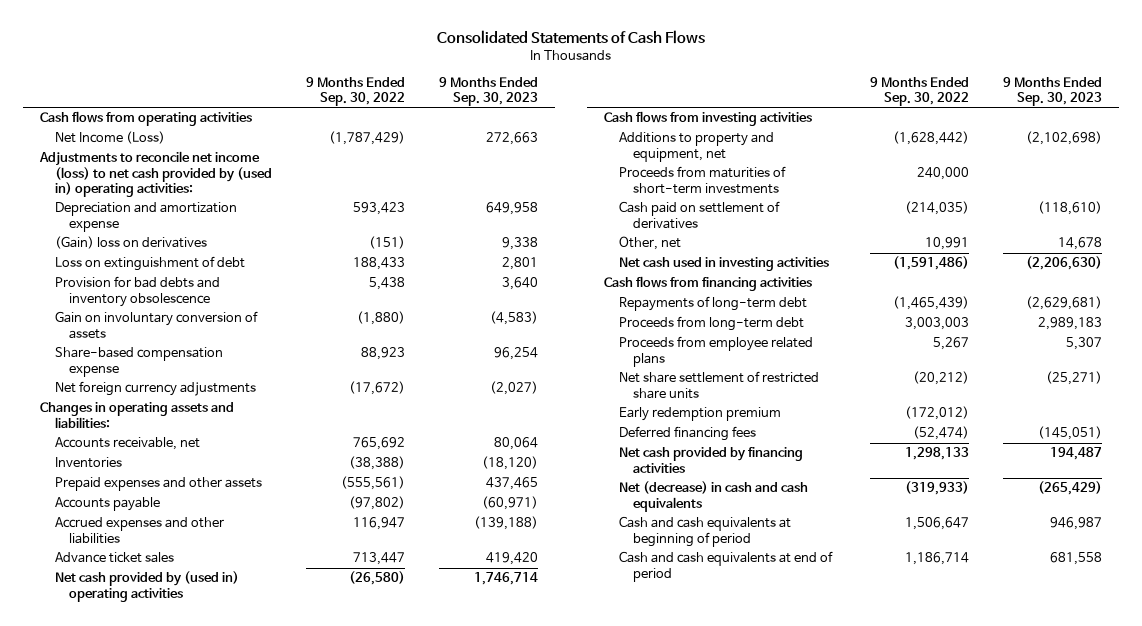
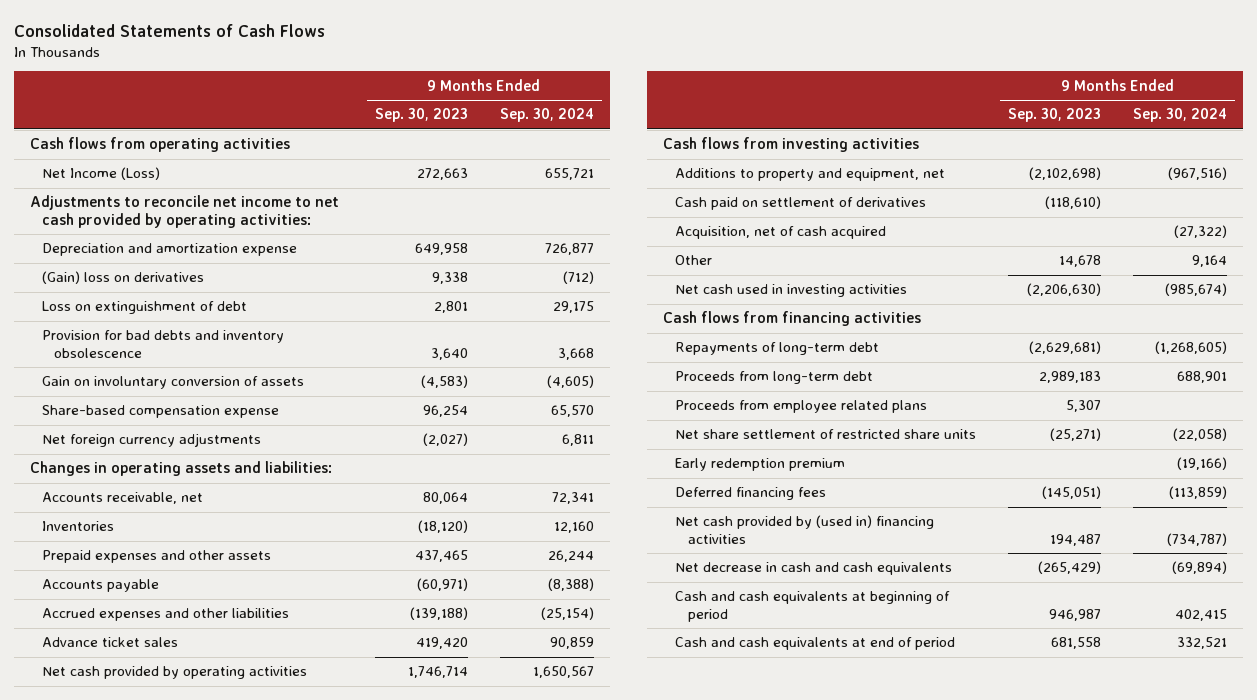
[305,76,405,107] 9 Months Ended Sep. 30, 2022 -> none
none -> [499,108,594,123] Sep. 30, 2024
[38,151,272,198] Adjustments to reconcile net income (loss) to net cash provided by (used in) operating activities: -> [29,195,339,229] Adjustments to reconcile net income to net cash provided by operating activities:
[54,571,239,602] Net cash provided by (used in) operating activities -> [41,666,307,680] Net cash provided by operating activities
[618,166,786,194] Proceeds from maturities of short-term investments -> none
none -> [675,226,887,240] Acquisition, net of cash acquired
[618,236,681,251] Other, net -> [675,255,713,266] Other
[618,447,803,473] Net cash provided by financing activities -> [675,515,935,545] Net cash provided by (used in) financing activities
[618,481,808,512] Net (decrease) in cash and cash equivalents -> [675,562,953,576] Net decrease in cash and cash equivalents

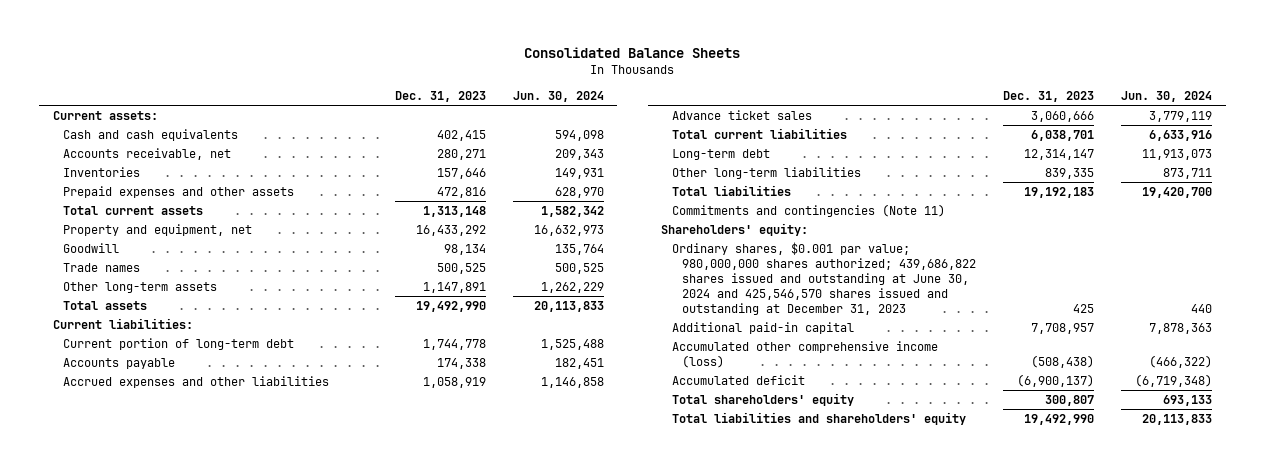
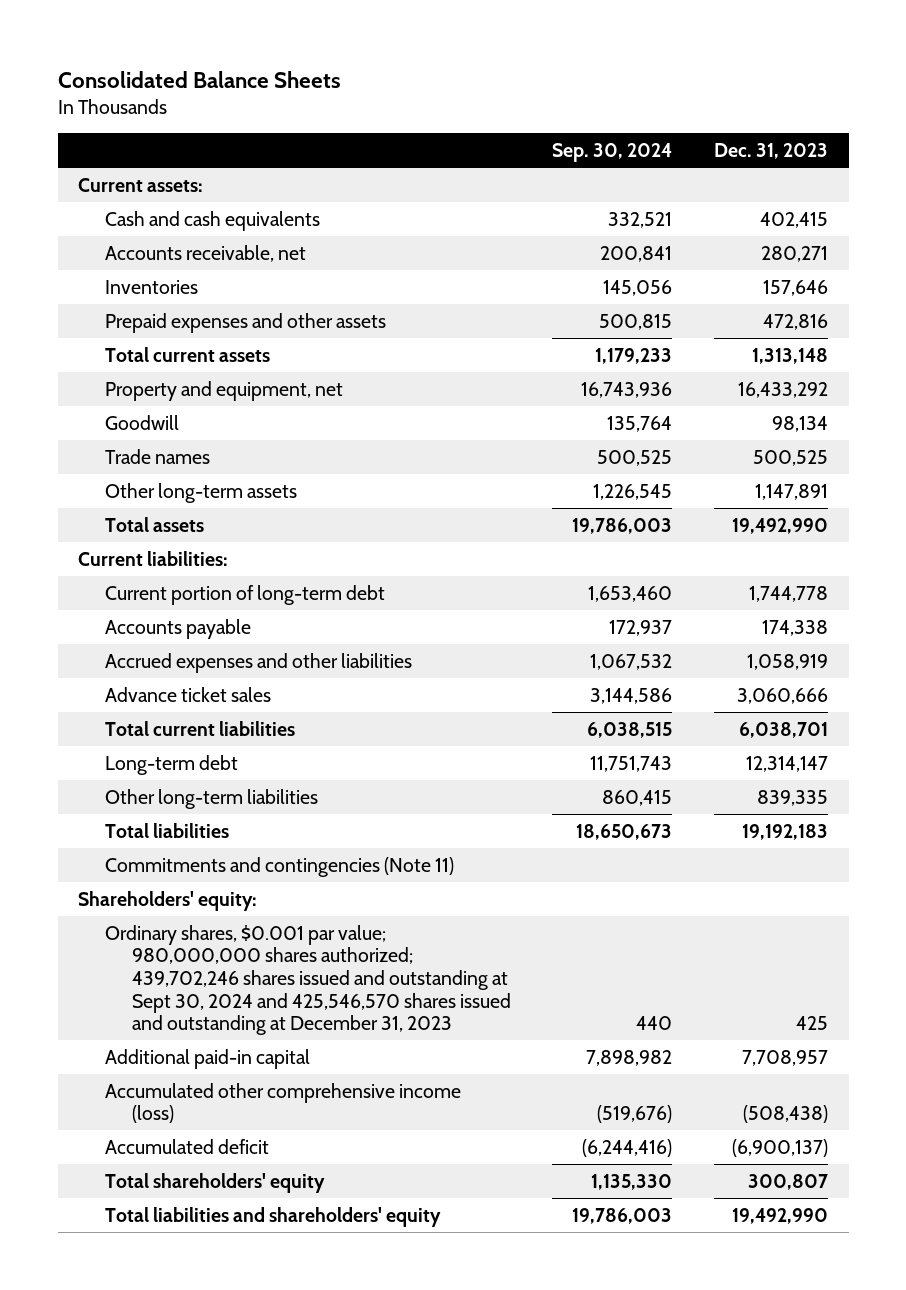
[512,91,604,103] Jun. 30, 2024 -> none
none -> [552,143,673,163] Sep. 30, 2024
[671,241,977,316] Ordinary shares, $0.001 par value; 980,000,000 shares authorized; 439,686,822 shares issued and outstanding at June 30, 2024 and 425,546,570 shares issued and outstanding at December 31, 2023 -> [105,924,511,1036] Ordinary shares, $0.001 par value; 980,000,000 shares authorized; 439,702,246 shares issued and outstanding at Sept 30, 2024 and 425,546,570 shares issued and outstanding at December 31, 2023

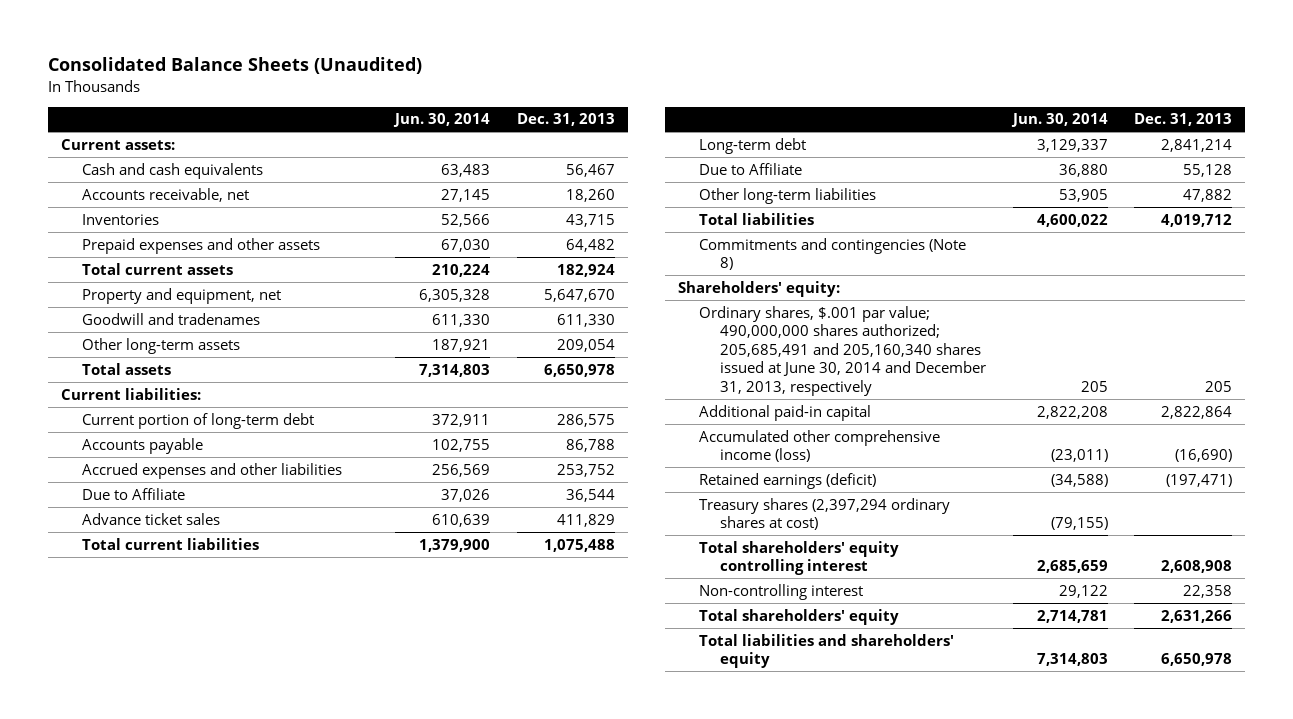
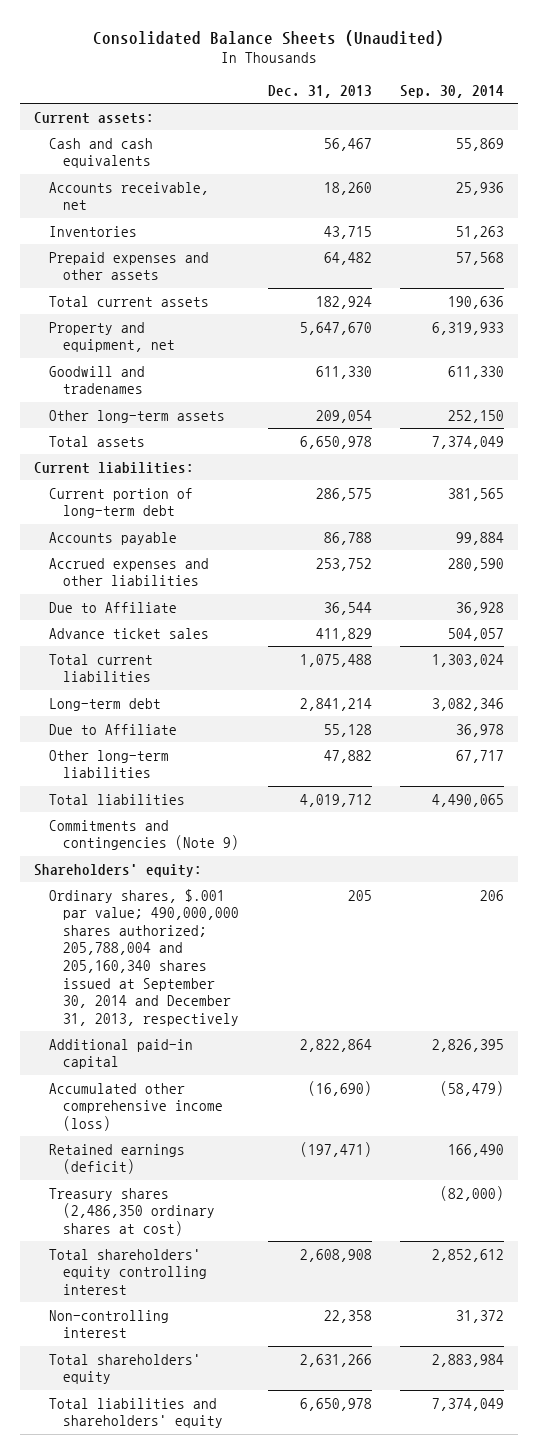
[393,113,491,128] Jun. 30, 2014 -> none
none -> [400,84,505,98] Sep. 30, 2014
[699,237,967,271] Commitments and contingencies (Note 8) -> [48,819,240,851] Commitments and contingencies (Note 9)
[699,305,987,396] Ordinary shares, $.001 par value; 490,000,000 shares authorized; 205,685,491 and 205,160,340 shares issued at June 30, 2014 and December 31, 2013, respectively -> [48,888,240,1026] Ordinary shares, $.001 par value; 490,000,000 shares authorized; 205,788,004 and 205,160,340 shares issued at September 30, 2014 and December 31, 2013, respectively
[699,497,951,531] Treasury shares (2,397,294 ordinary shares at cost) -> [48,1187,216,1236] Treasury shares (2,486,350 ordinary shares at cost)

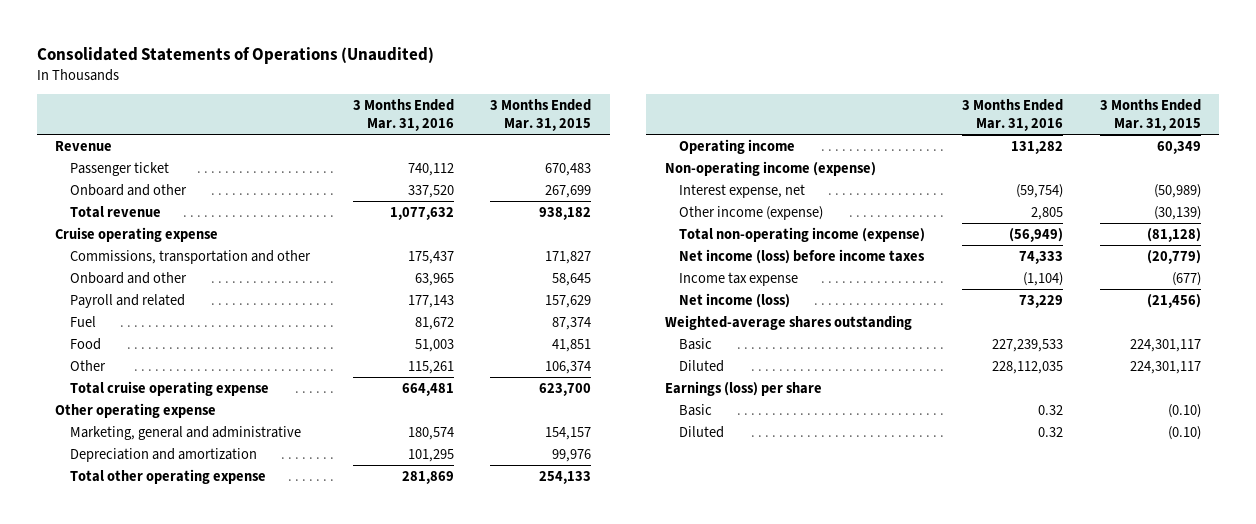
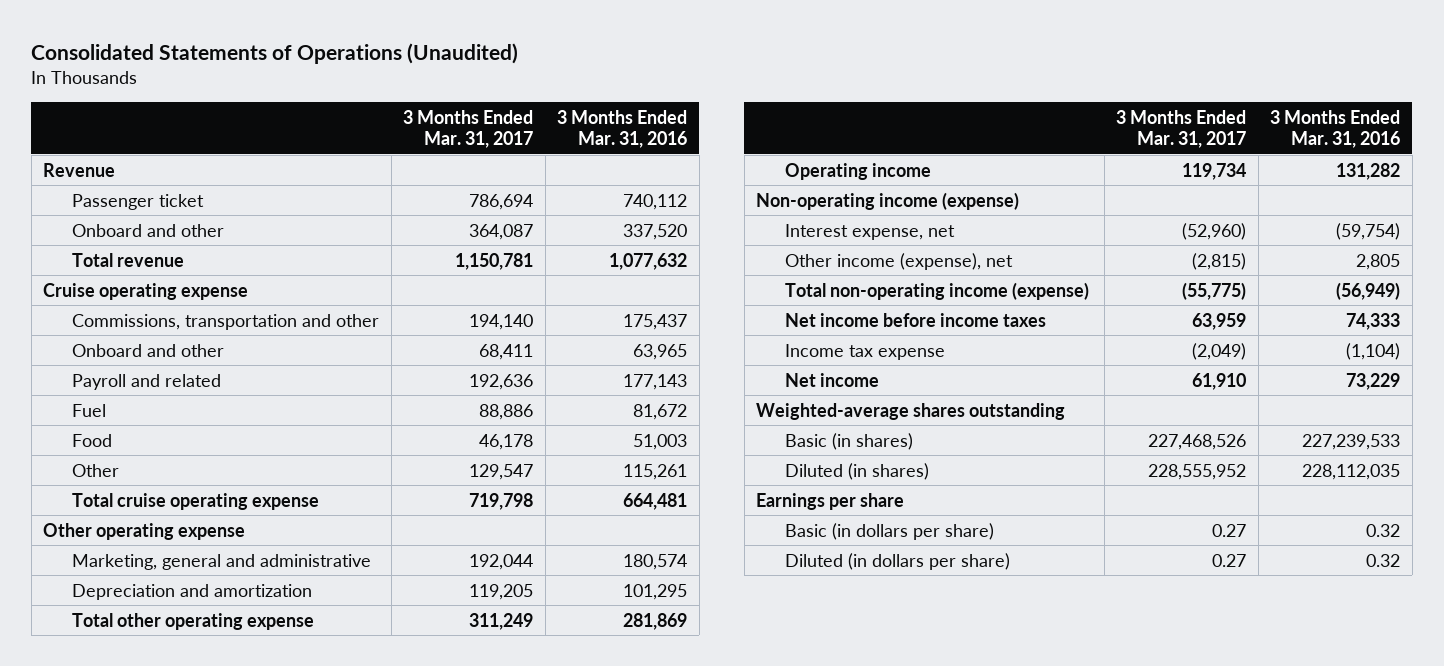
[490,99,592,132] 3 Months Ended Mar. 31, 2015 -> none
none -> [403,110,534,149] 3 Months Ended Mar. 31, 2017
[679,206,824,221] Other income (expense) -> [785,252,1014,270] Other income (expense), net
[679,249,926,265] Net income (loss) before income taxes -> [785,312,1047,327] Net income before income taxes
[679,293,791,309] Net income (loss) -> [785,372,880,387] Net income
[679,338,713,351] Basic -> [785,432,914,450] Basic (in shares)
[679,360,725,373] Diluted -> [785,462,930,480] Diluted (in shares)
[664,381,822,397] Earnings (loss) per share -> [756,492,905,510] Earnings per share
[679,404,713,417] Basic -> [785,522,995,540] Basic (in dollars per share)
[679,426,725,439] Diluted -> [785,552,1011,570] Diluted (in dollars per share)

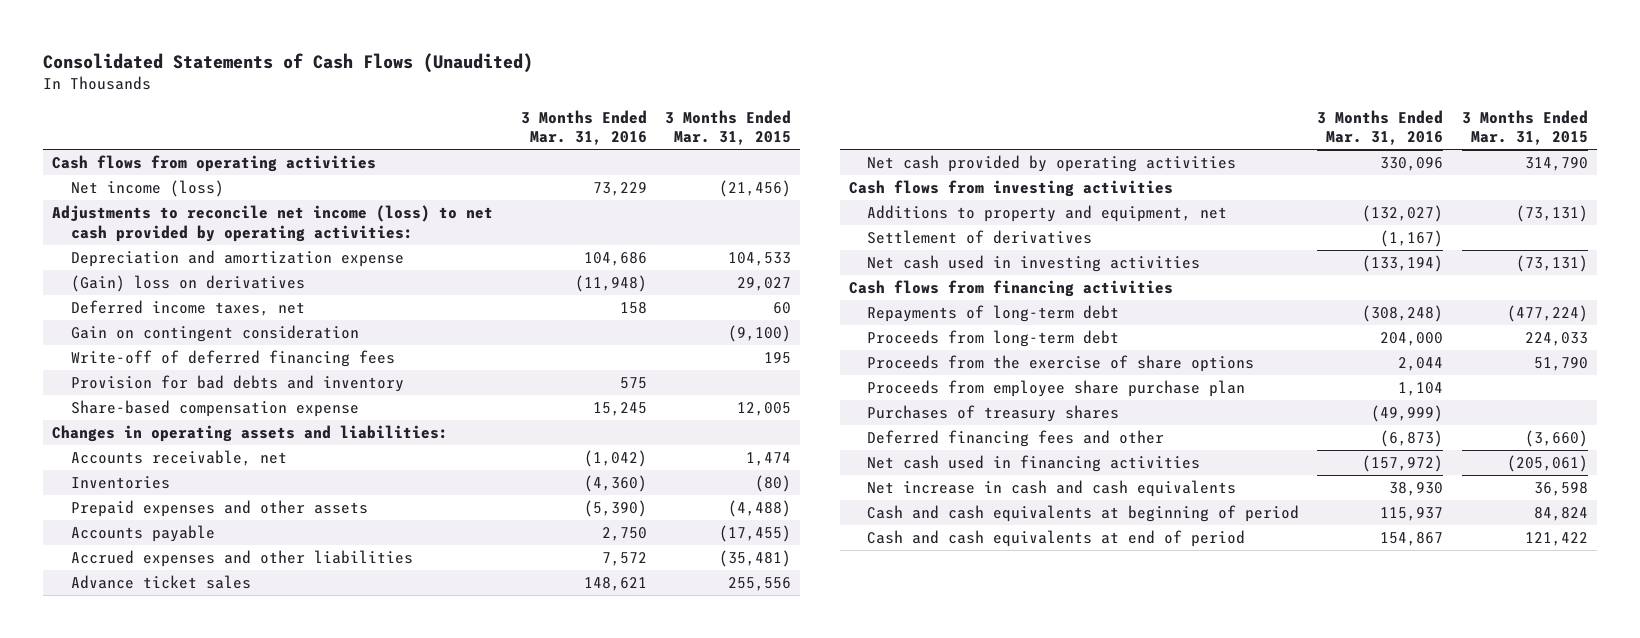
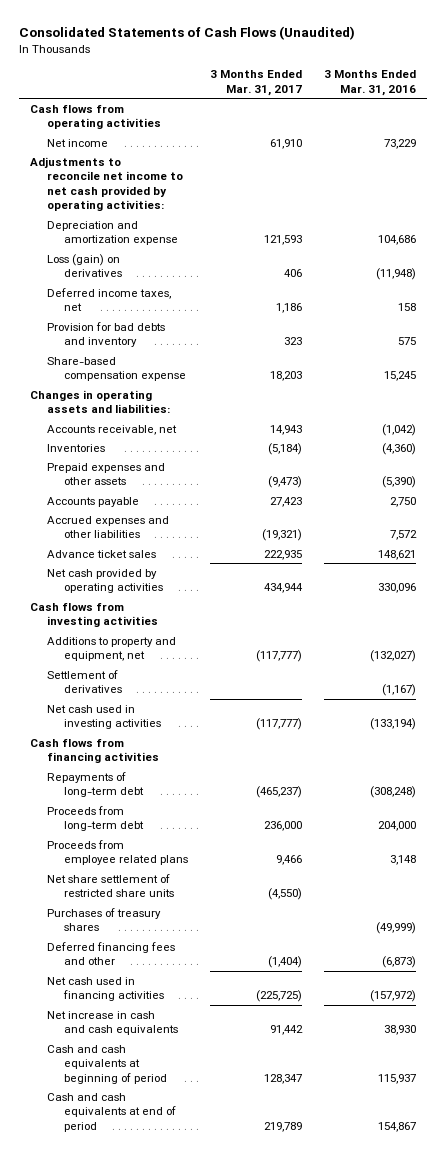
[665,109,792,146] 3 Months Ended Mar. 31, 2015 -> none
none -> [210,70,303,96] 3 Months Ended Mar. 31, 2017
[70,180,224,198] Net income (loss) -> [47,138,109,147] Net income
[52,205,494,242] Adjustments to reconcile net income (loss) to net cash provided by operating activities: -> [30,156,184,212] Adjustments to reconcile net income to net cash provided by operating activities:
[70,275,305,293] (Gain) loss on derivatives -> [47,253,122,278] Loss (gain) on derivatives
[70,325,359,343] Gain on contingent consideration -> none
[70,350,395,368] Write-off of deferred financing fees -> none
[867,355,1255,373] Proceeds from the exercise of share options -> none
[867,380,1246,398] Proceeds from employee share purchase plan -> [47,839,188,866] Proceeds from employee related plans
[1398,382,1444,397] 1,104 -> [390,855,417,866] 3,148
none -> [47,873,174,898] Net share settlement of restricted share units

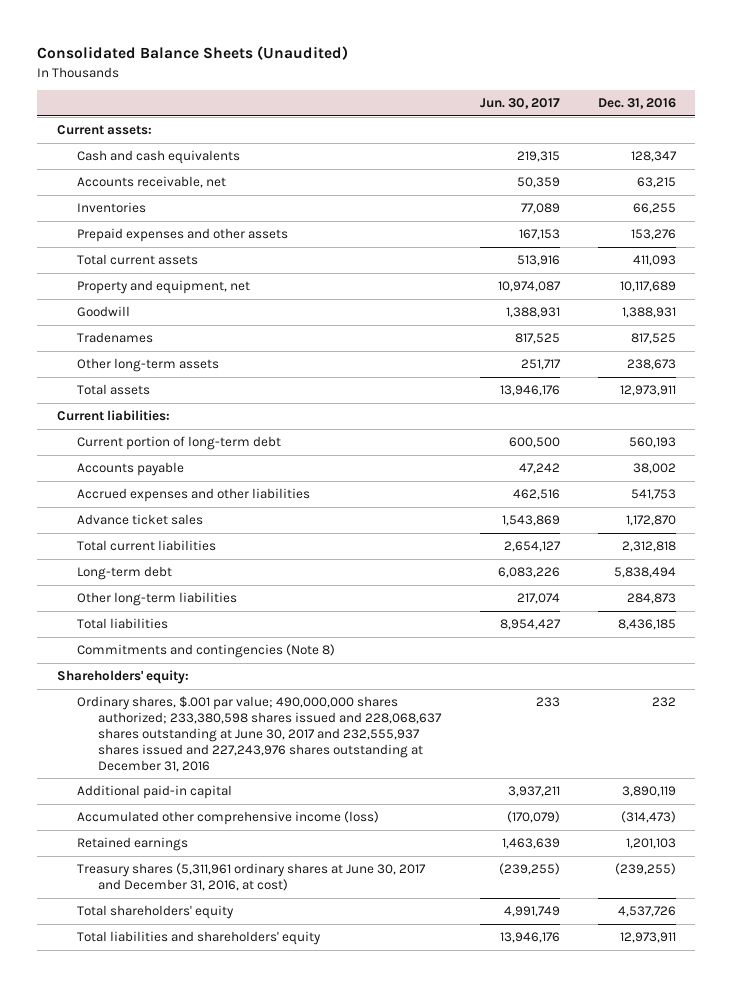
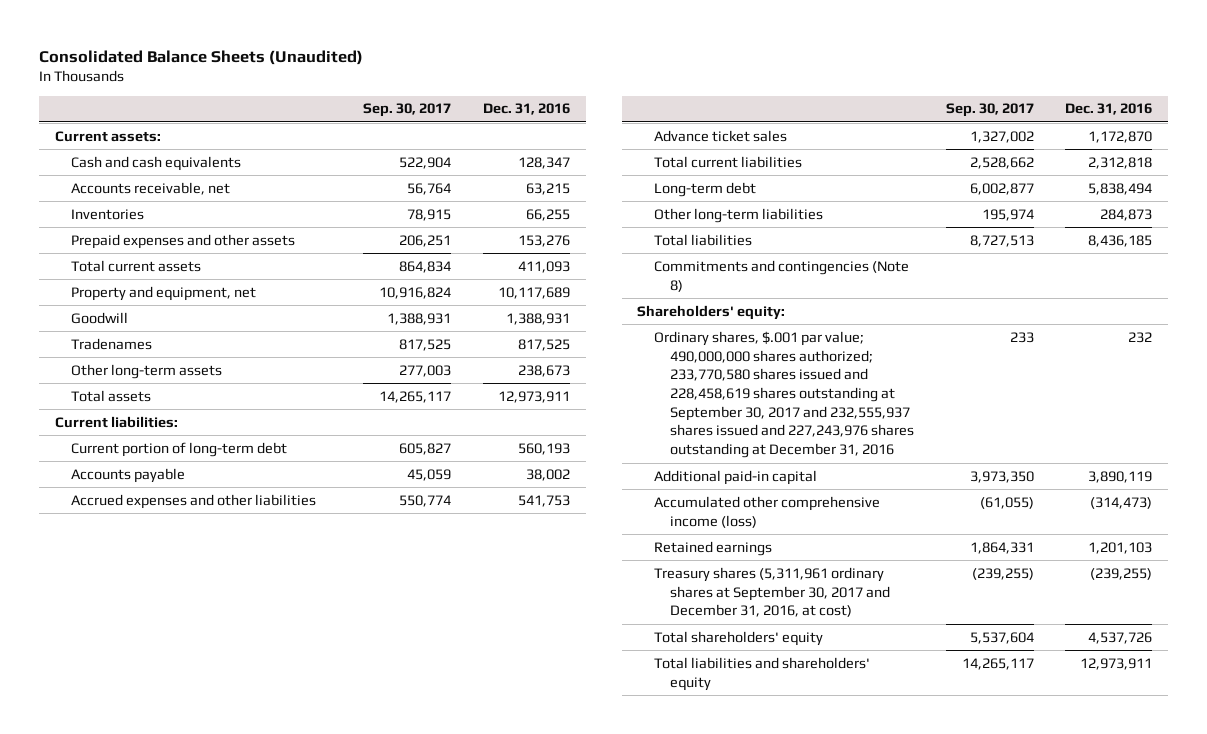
[479,98,560,110] Jun. 30, 2017 -> none
none -> [363,103,452,118] Sep. 30, 2017
[77,696,443,772] Ordinary shares, $.001 par value; 490,000,000 shares authorized; 233,380,598 shares issued and 228,068,637 shares outstanding at June 30, 2017 and 232,555,937 shares issued and 227,243,976 shares outstanding at December 31, 2016 -> [653,330,915,459] Ordinary shares, $.001 par value; 490,000,000 shares authorized; 233,770,580 shares issued and 228,458,619 shares outstanding at September 30, 2017 and 232,555,937 shares issued and 227,243,976 shares outstanding at December 31, 2016
[77,863,427,892] Treasury shares (5,311,961 ordinary shares at June 30, 2017 and December 31, 2016, at cost) -> [653,566,891,618] Treasury shares (5,311,961 ordinary shares at September 30, 2017 and December 31, 2016, at cost)

